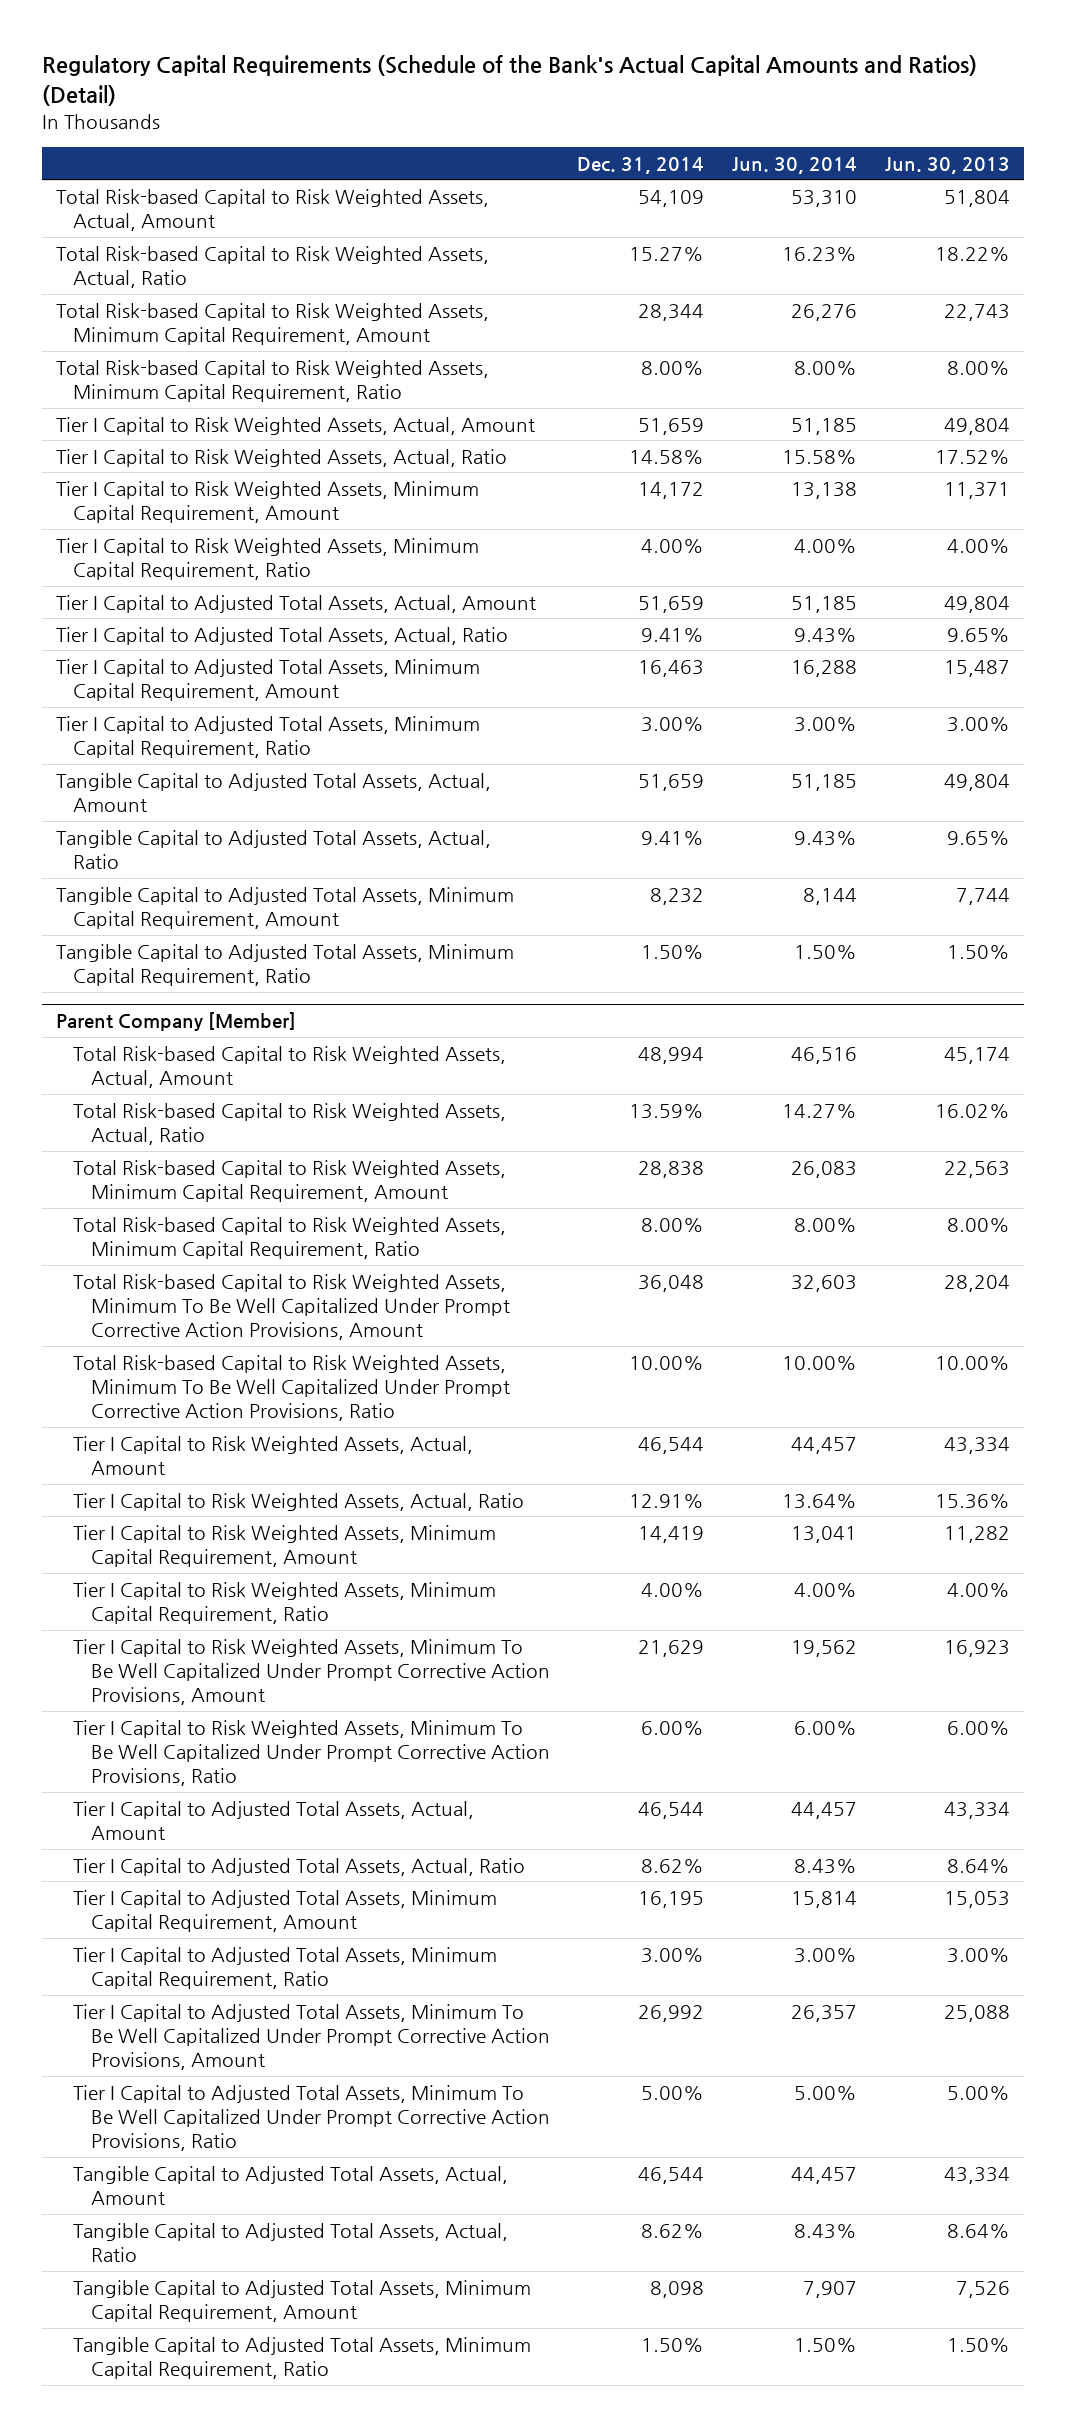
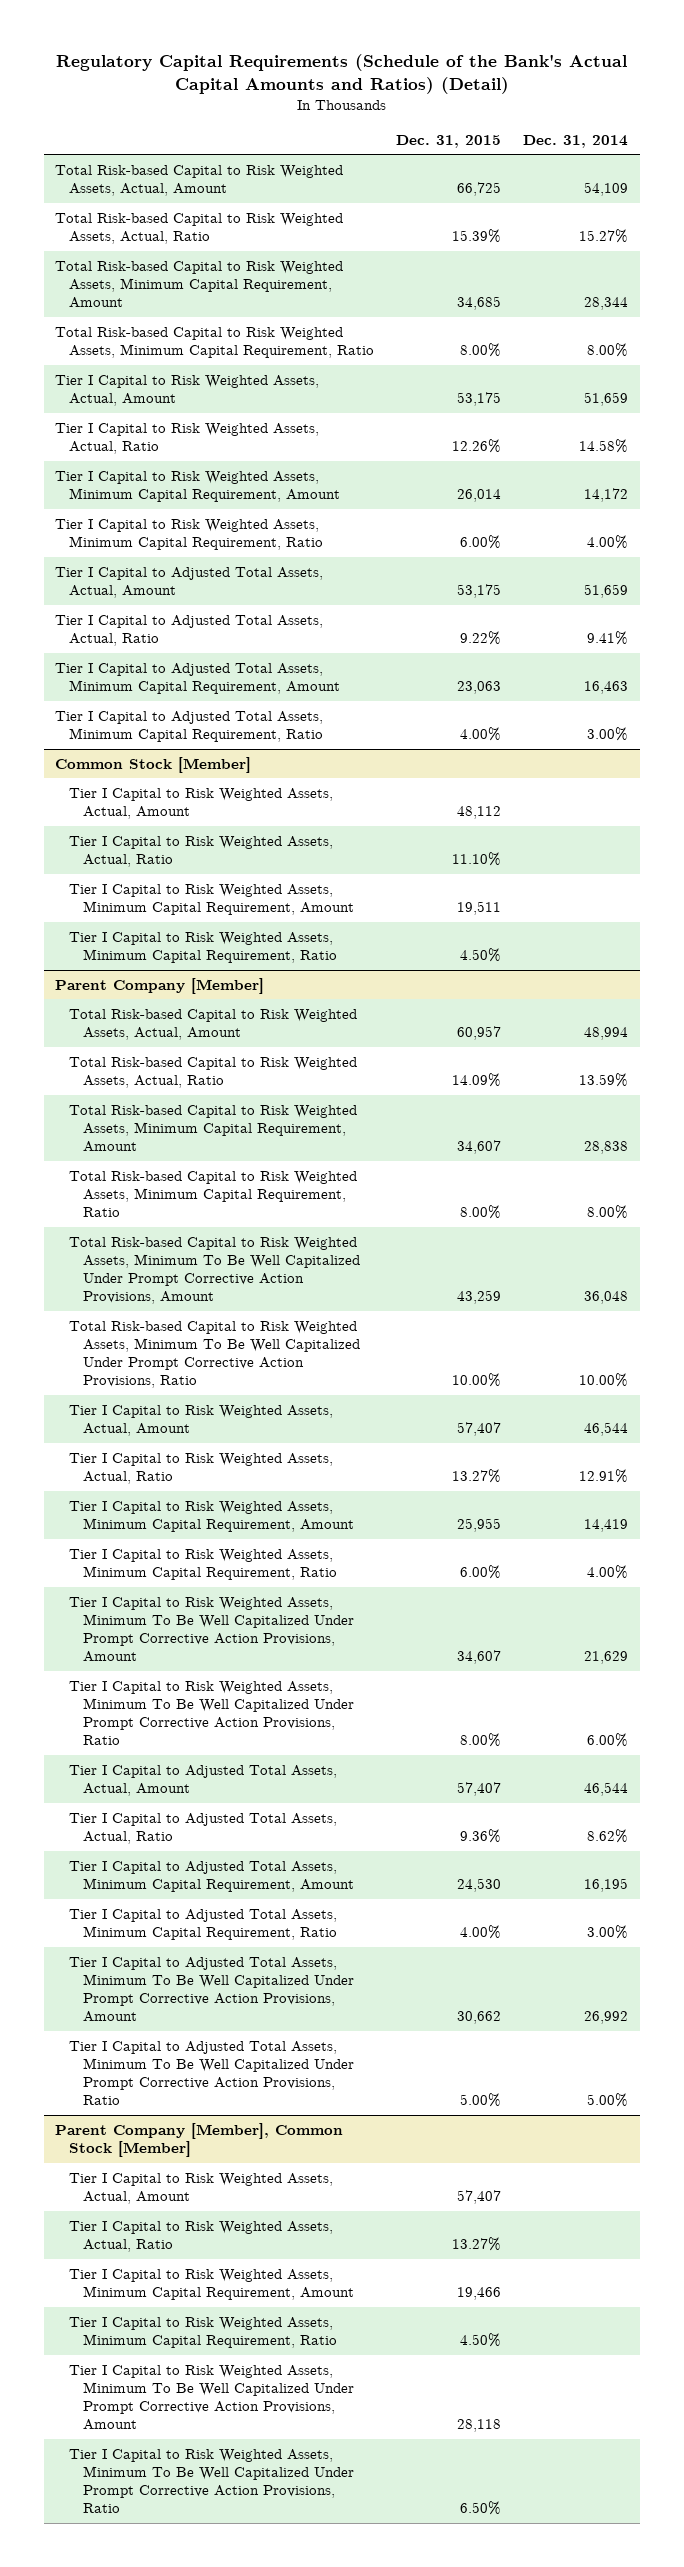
[732,156,858,174] Jun. 30, 2014 -> none
[885,156,1011,174] Jun. 30, 2013 -> none
none -> [396,134,502,148] Dec. 31, 2015
[56,772,492,812] Tangible Capital to Adjusted Total Assets, Actual, Amount -> none
[56,829,492,869] Tangible Capital to Adjusted Total Assets, Actual, Ratio -> none
[56,886,515,929] Tangible Capital to Adjusted Total Assets, Minimum Capital Requirement, Amount -> none
[56,943,515,986] Tangible Capital to Adjusted Total Assets, Minimum Capital Requirement, Ratio -> none
none -> [55,756,252,773] Common Stock [Member]
none -> [69,787,334,819] Tier I Capital to Risk Weighted Assets, Actual, Amount
none -> [69,835,334,867] Tier I Capital to Risk Weighted Assets, Actual, Ratio
none -> [69,883,354,915] Tier I Capital to Risk Weighted Assets, Minimum Capital Requirement, Amount
none -> [69,931,337,963] Tier I Capital to Risk Weighted Assets, Minimum Capital Requirement, Ratio
[73,2165,509,2205] Tangible Capital to Adjusted Total Assets, Actual, Amount -> none
[73,2222,509,2262] Tangible Capital to Adjusted Total Assets, Actual, Ratio -> none
[73,2279,532,2322] Tangible Capital to Adjusted Total Assets, Minimum Capital Requirement, Amount -> none
[73,2336,532,2379] Tangible Capital to Adjusted Total Assets, Minimum Capital Requirement, Ratio -> none
none -> [55,2122,344,2157] Parent Company [Member], Common Stock [Member]
none -> [69,2172,334,2204] Tier I Capital to Risk Weighted Assets, Actual, Amount
none -> [69,2220,334,2252] Tier I Capital to Risk Weighted Assets, Actual, Ratio
none -> [69,2268,354,2300] Tier I Capital to Risk Weighted Assets, Minimum Capital Requirement, Amount
none -> [69,2316,337,2348] Tier I Capital to Risk Weighted Assets, Minimum Capital Requirement, Ratio
none -> [69,2364,354,2431] Tier I Capital to Risk Weighted Assets, Minimum To Be Well Capitalized Under Prompt Corrective Action Provisions, Amount
none -> [69,2448,354,2514] Tier I Capital to Risk Weighted Assets, Minimum To Be Well Capitalized Under Prompt Corrective Action Provisions, Ratio

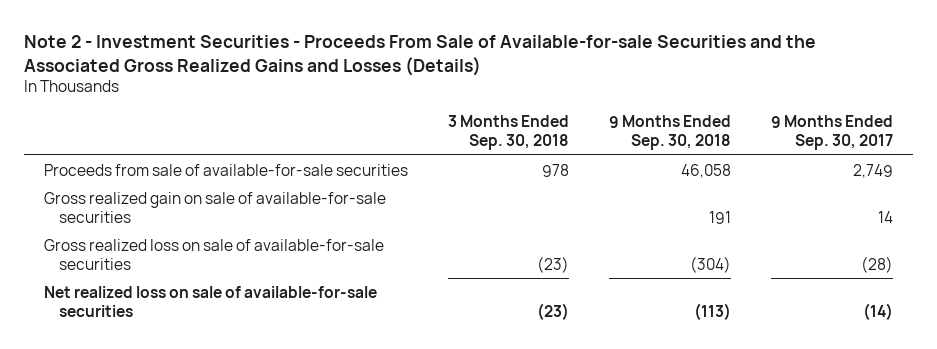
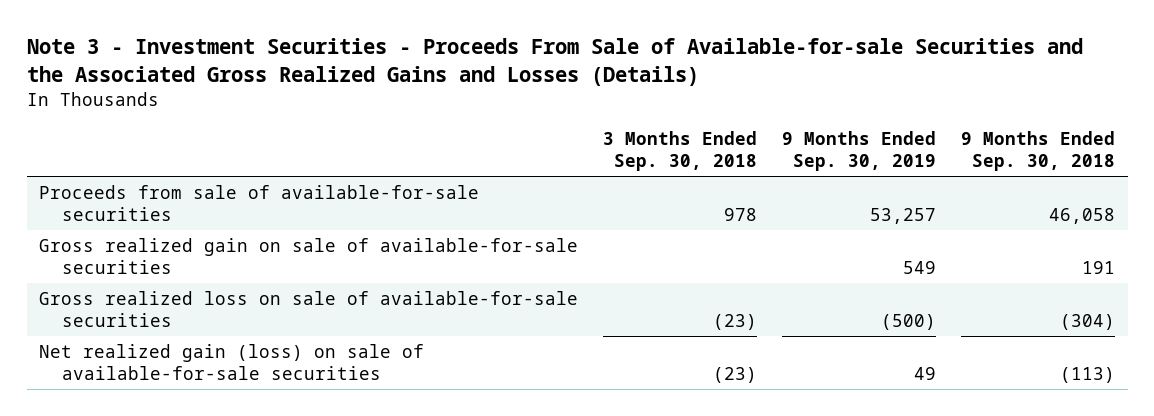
[23,34,816,76] Note 2 - Investment Securities - Proceeds From Sale of Available-for-sale Securities and the Associated Gross Realized Gains and Losses (Details) -> [26,38,1083,86] Note 3 - Investment Securities - Proceeds From Sale of Available-for-sale Securities and the Associated Gross Realized Gains and Losses (Details)
[771,115,894,151] 9 Months Ended Sep. 30, 2017 -> none
none -> [782,131,937,172] 9 Months Ended Sep. 30, 2019
[43,285,377,317] Net realized loss on sale of available-for-sale securities -> [39,344,425,380] Net realized gain (loss) on sale of available-for-sale securities

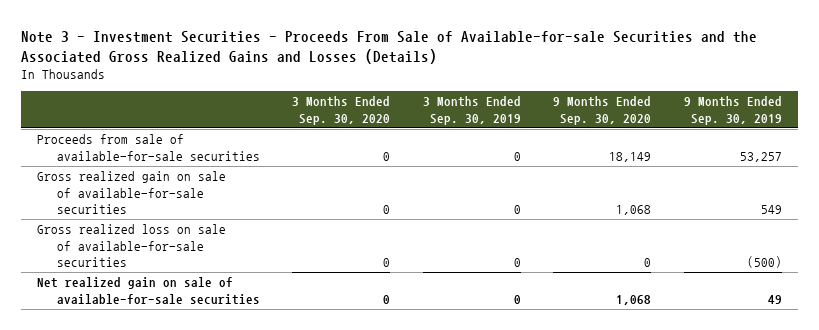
[603,131,758,172] 3 Months Ended Sep. 30, 2018 -> none
[961,131,1116,172] 9 Months Ended Sep. 30, 2018 -> none
none -> [292,96,391,125] 3 Months Ended Sep. 30, 2020
none -> [422,96,521,125] 3 Months Ended Sep. 30, 2019
none -> [553,96,652,125] 9 Months Ended Sep. 30, 2020
[39,344,425,380] Net realized gain (loss) on sale of available-for-sale securities -> [37,277,260,305] Net realized gain on sale of available-for-sale securities

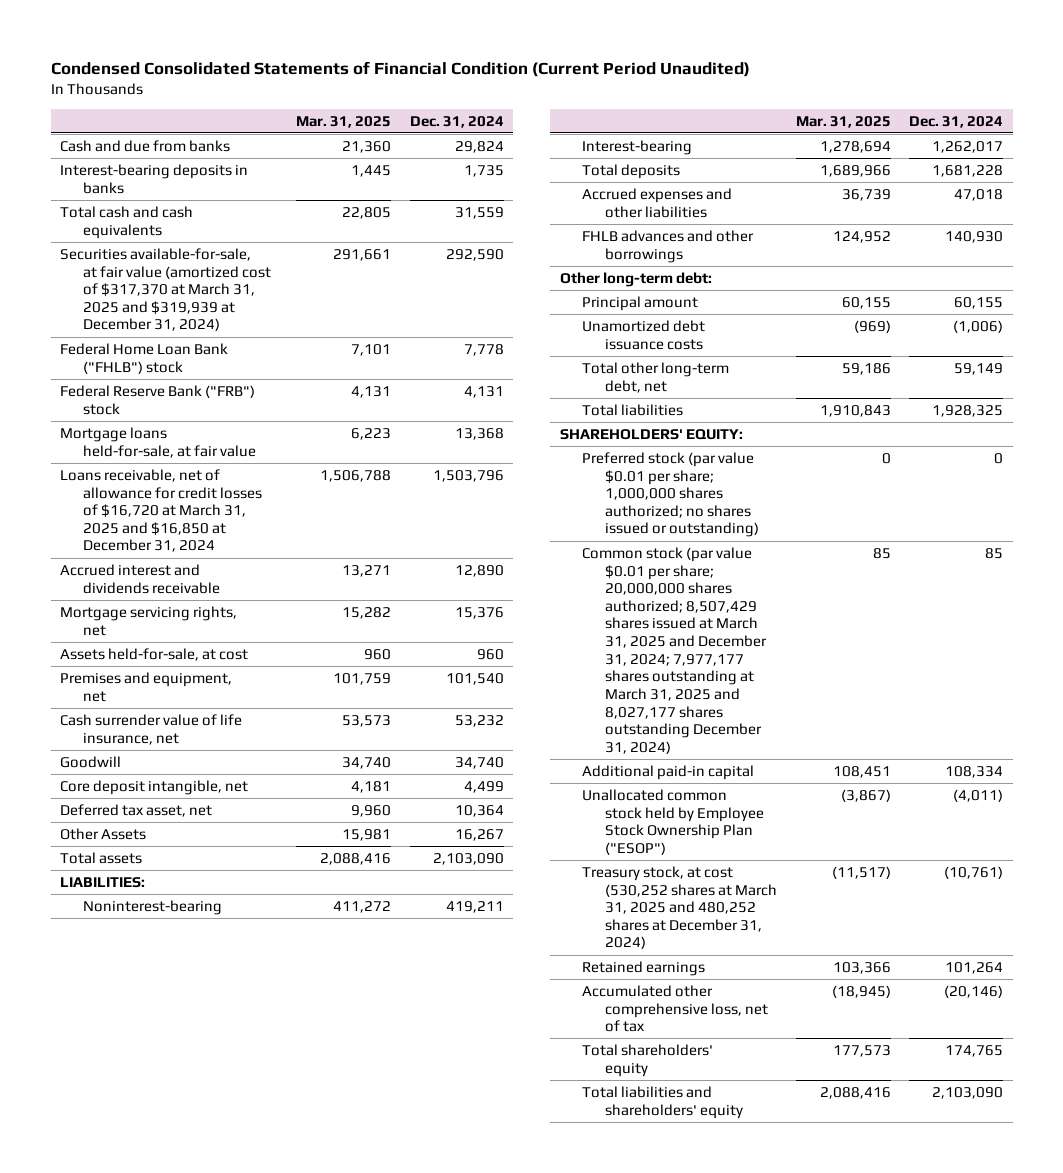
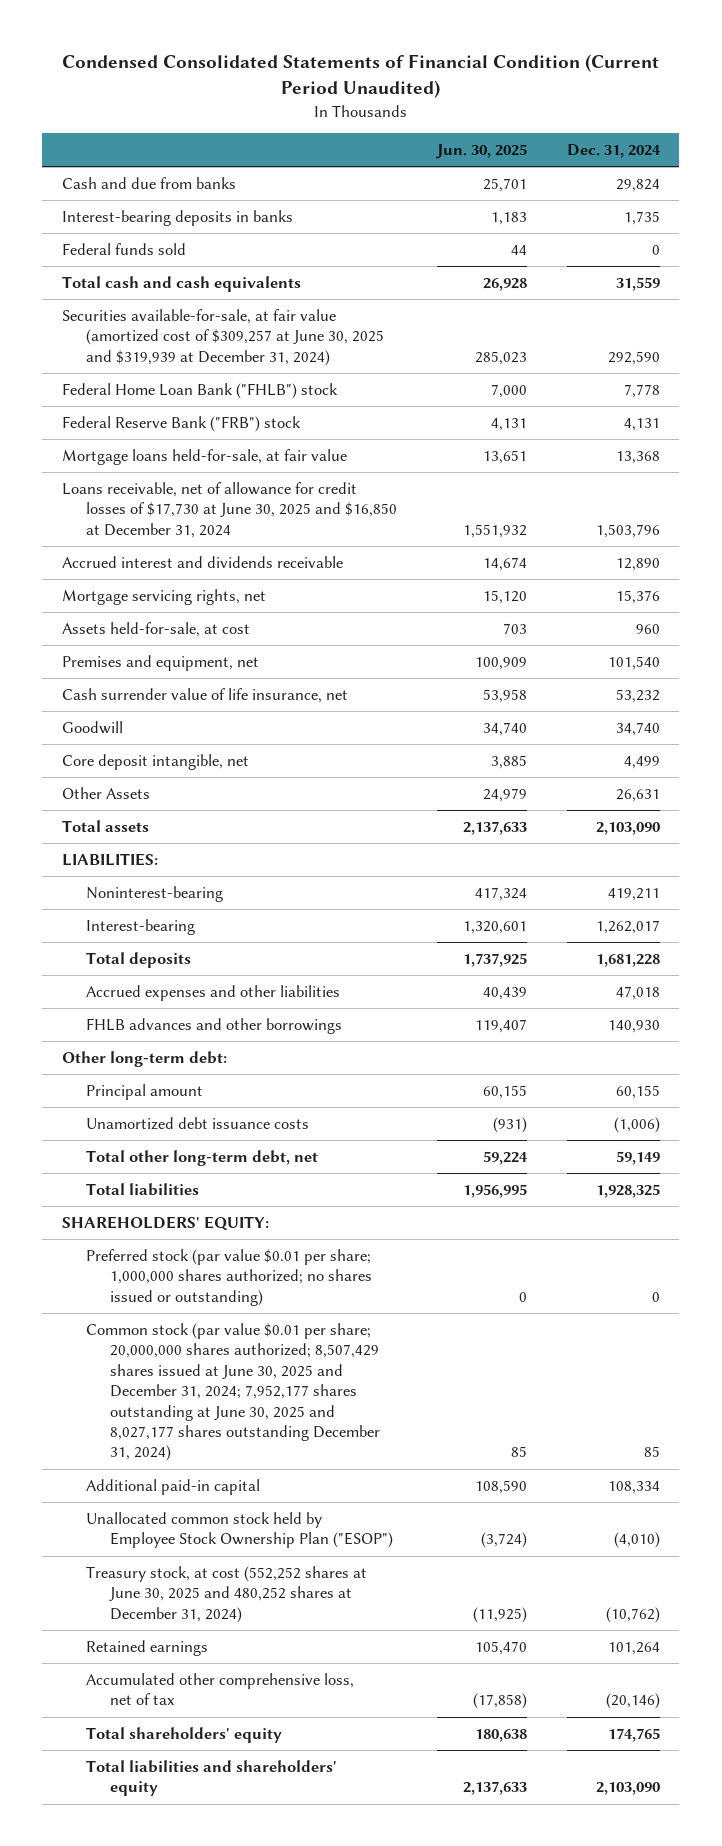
[296,115,392,128] Mar. 31, 2025 -> none
none -> [435,144,527,160] Jun. 30, 2025
none -> [62,242,187,255] Federal funds sold
[59,247,271,332] Securities available-for-sale, at fair value (amortized cost of $317,370 at March 31, 2025 and $319,939 at December 31, 2024) -> [62,308,385,366] Securities available-for-sale, at fair value (amortized cost of $309,257 at June 30, 2025 and $319,939 at December 31, 2024)
[59,468,262,553] Loans receivable, net of allowance for credit losses of $16,720 at March 31, 2025 and $16,850 at December 31, 2024 -> [62,481,398,538] Loans receivable, net of allowance for credit losses of $17,730 at June 30, 2025 and $16,850 at December 31, 2024
[59,803,212,817] Deferred tax asset, net -> none
[454,828,504,841] 16,267 -> [615,788,660,802] 26,631
[582,546,767,755] Common stock (par value $0.01 per share; 20,000,000 shares authorized; 8,507,429 shares issued at March 31, 2025 and December 31, 2024; 7,977,177 shares outstanding at March 31, 2025 and 8,027,177 shares outstanding December 31, 2024) -> [86,1322,380,1462] Common stock (par value $0.01 per share; 20,000,000 shares authorized; 8,507,429 shares issued at June 30, 2025 and December 31, 2024; 7,952,177 shares outstanding at June 30, 2025 and 8,027,177 shares outstanding December 31, 2024)
[953,788,1004,802] (4,011) -> [613,1532,660,1549] (4,010)
[582,865,777,950] Treasury stock, at cost (530,252 shares at March 31, 2025 and 480,252 shares at December 31, 2024) -> [86,1565,368,1623] Treasury stock, at cost (552,252 shares at June 30, 2025 and 480,252 shares at December 31, 2024)
[944,865,1004,879] (10,761) -> [605,1606,660,1623] (10,762)

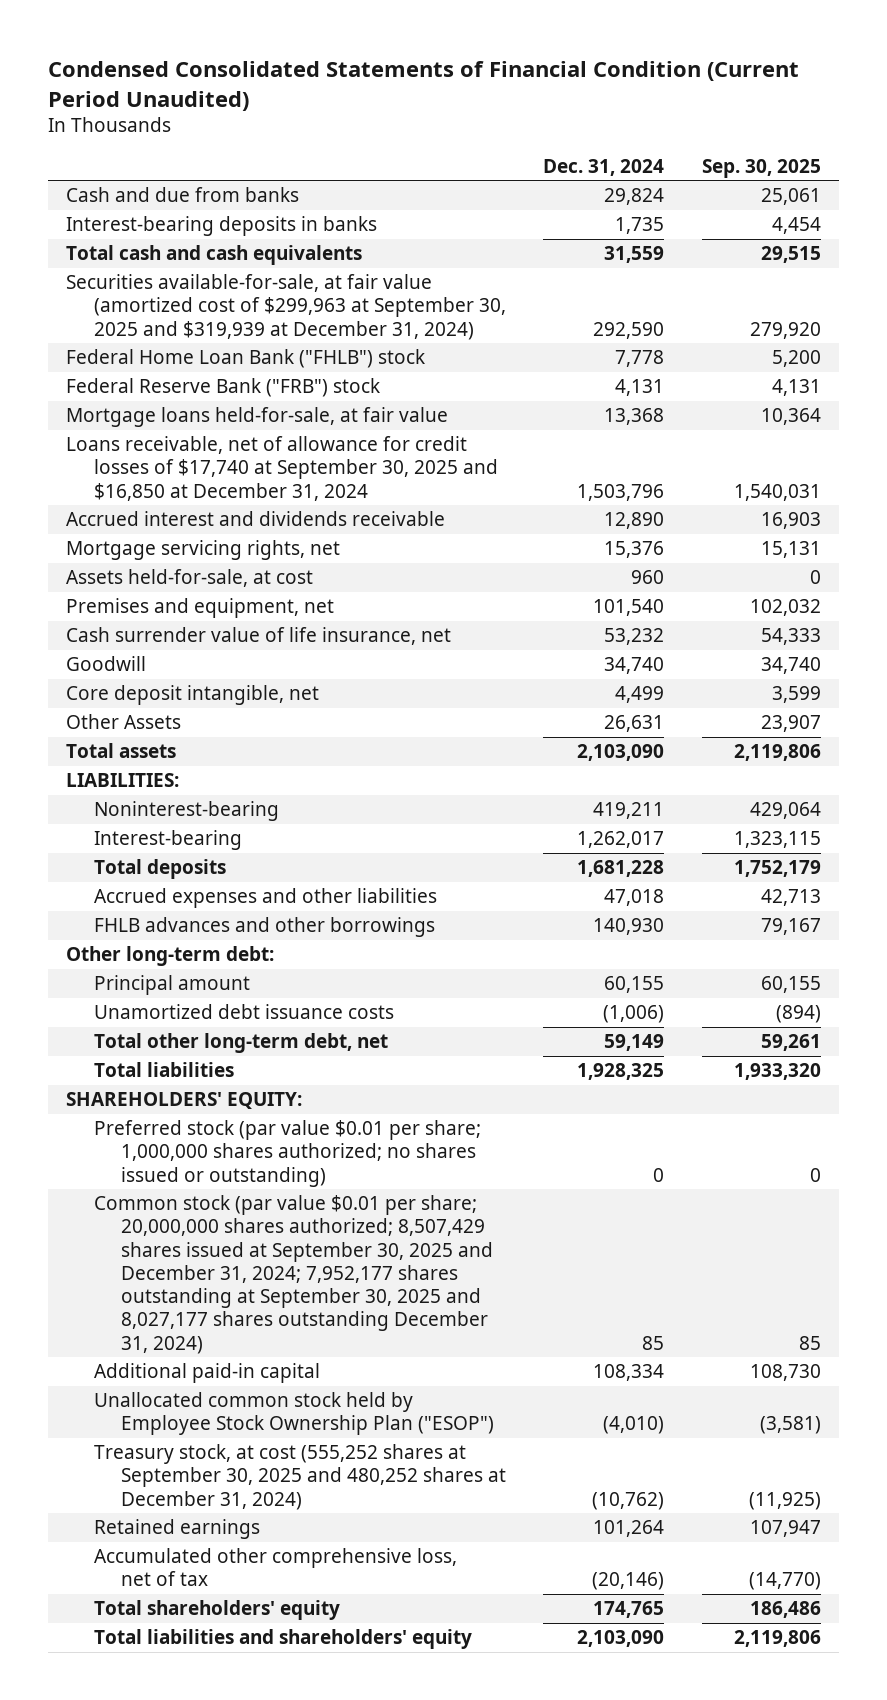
[435,144,527,160] Jun. 30, 2025 -> none
none -> [701,158,821,178] Sep. 30, 2025
[62,242,187,255] Federal funds sold -> none
[62,308,385,366] Securities available-for-sale, at fair value (amortized cost of $309,257 at June 30, 2025 and $319,939 at December 31, 2024) -> [66,274,506,340] Securities available-for-sale, at fair value (amortized cost of $299,963 at September 30, 2025 and $319,939 at December 31, 2024)
[62,481,398,538] Loans receivable, net of allowance for credit losses of $17,730 at June 30, 2025 and $16,850 at December 31, 2024 -> [66,436,498,501] Loans receivable, net of allowance for credit losses of $17,740 at September 30, 2025 and $16,850 at December 31, 2024
[86,1322,380,1462] Common stock (par value $0.01 per share; 20,000,000 shares authorized; 8,507,429 shares issued at June 30, 2025 and December 31, 2024; 7,952,177 shares outstanding at June 30, 2025 and 8,027,177 shares outstanding December 31, 2024) -> [93,1195,494,1354] Common stock (par value $0.01 per share; 20,000,000 shares authorized; 8,507,429 shares issued at September 30, 2025 and December 31, 2024; 7,952,177 shares outstanding at September 30, 2025 and 8,027,177 shares outstanding December 31, 2024)
[86,1565,368,1623] Treasury stock, at cost (552,252 shares at June 30, 2025 and 480,252 shares at December 31, 2024) -> [93,1444,507,1510] Treasury stock, at cost (555,252 shares at September 30, 2025 and 480,252 shares at December 31, 2024)

